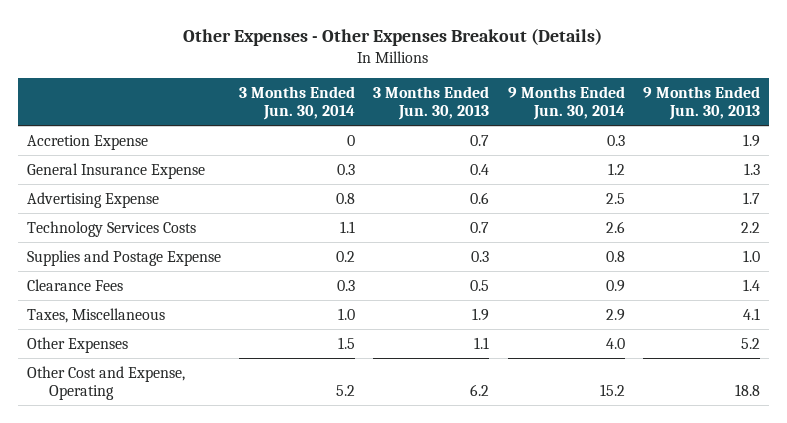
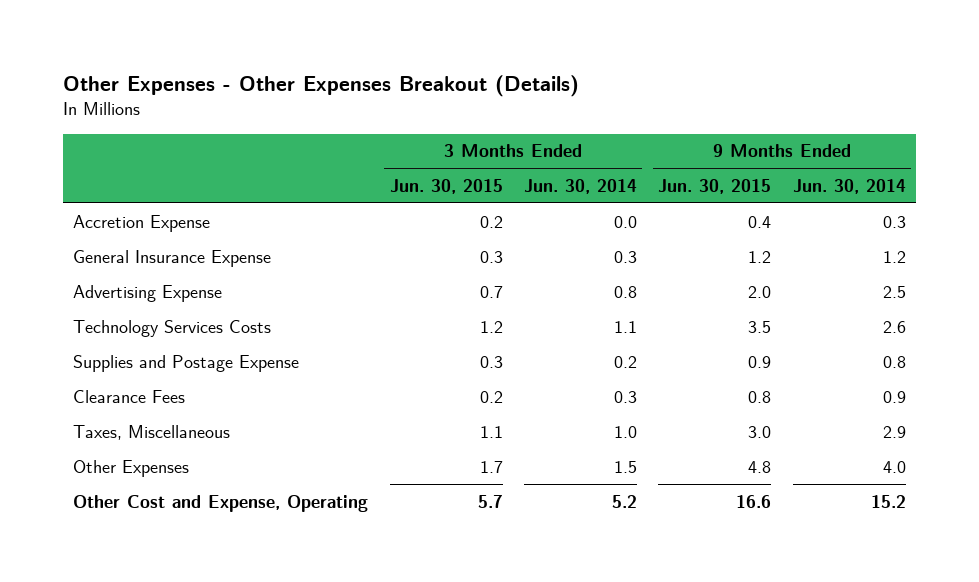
[373,85,490,120] 3 Months Ended Jun. 30, 2013 -> none
[642,85,760,120] 9 Months Ended Jun. 30, 2013 -> none
none -> [389,178,503,194] Jun. 30, 2015
none -> [658,178,772,194] Jun. 30, 2015
[347,134,356,146] 0 -> [613,215,637,228] 0.0

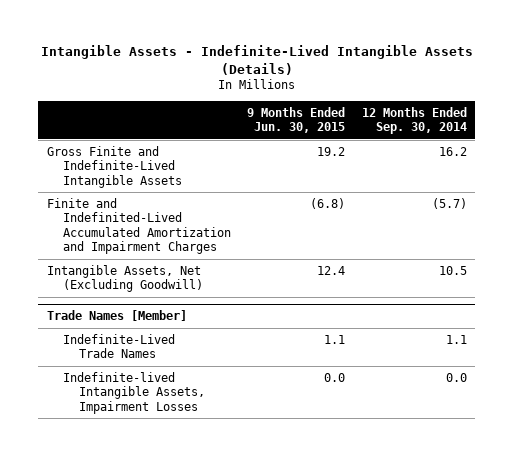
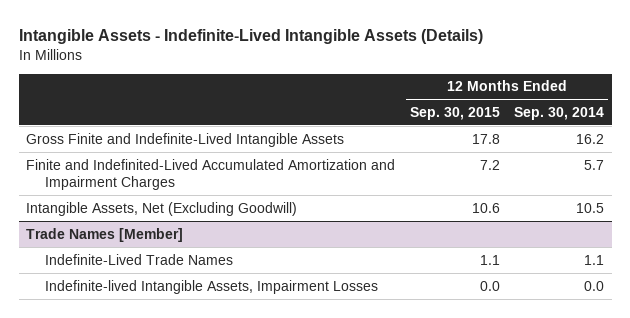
[247,106,346,134] 9 Months Ended Jun. 30, 2015 -> none
none -> [409,106,500,120] Sep. 30, 2015
[431,197,467,209] (5.7) -> [584,159,605,170] 5.7

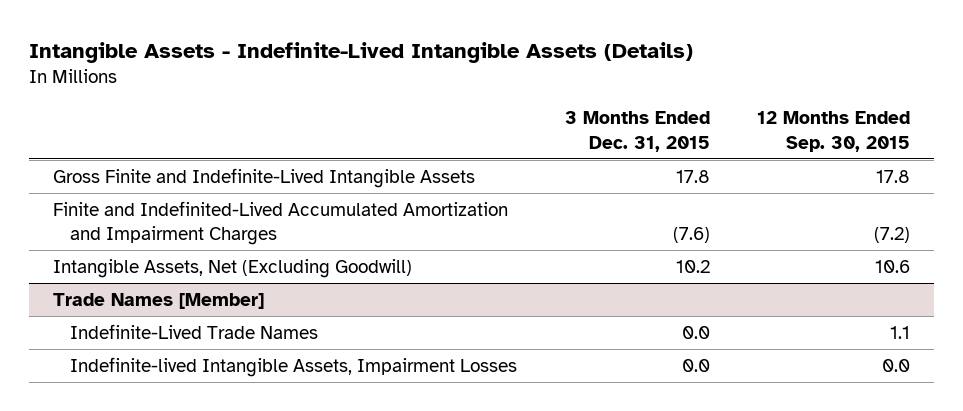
[514,106,605,120] Sep. 30, 2014 -> none
none -> [564,111,710,152] 3 Months Ended Dec. 31, 2015
[479,159,500,170] 7.2 -> [873,226,910,243] (7.2)

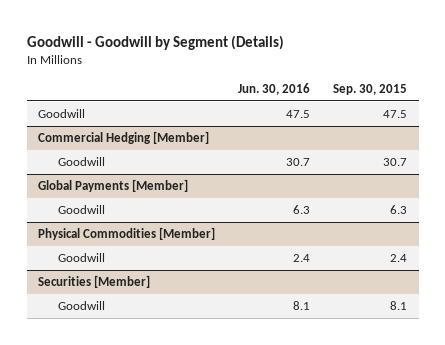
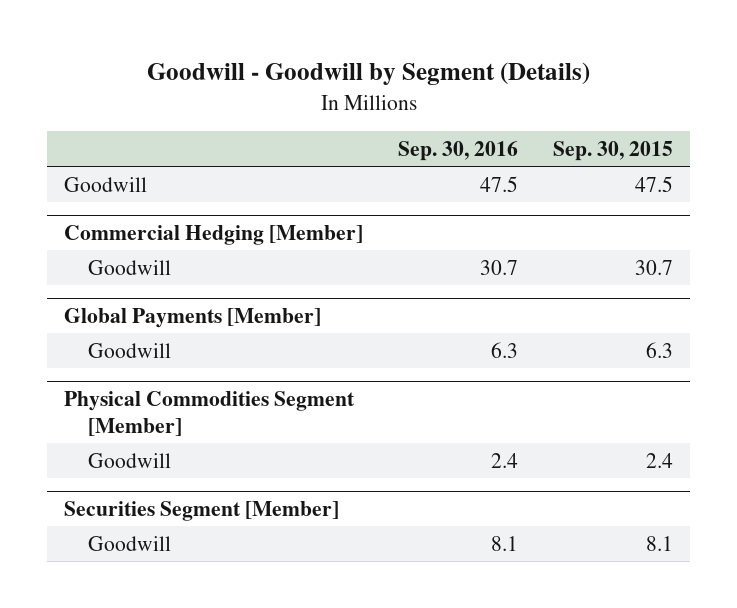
[238,83,311,96] Jun. 30, 2016 -> none
none -> [398,140,519,161] Sep. 30, 2016
[38,227,216,241] Physical Commodities [Member] -> [64,391,356,436] Physical Commodities Segment [Member]
[38,275,151,289] Securities [Member] -> [64,501,340,522] Securities Segment [Member]

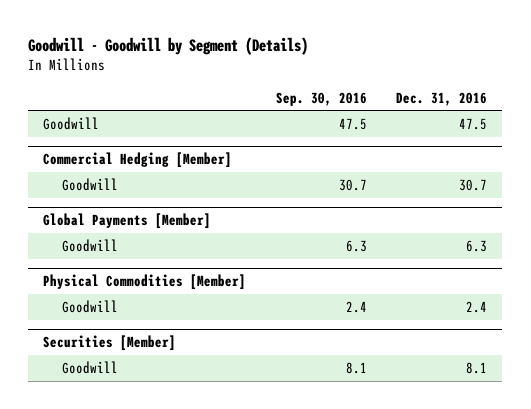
[552,140,673,161] Sep. 30, 2015 -> none
none -> [396,91,488,106] Dec. 31, 2016
[64,391,356,436] Physical Commodities Segment [Member] -> [43,273,247,290] Physical Commodities [Member]
[64,501,340,522] Securities Segment [Member] -> [43,334,177,351] Securities [Member]

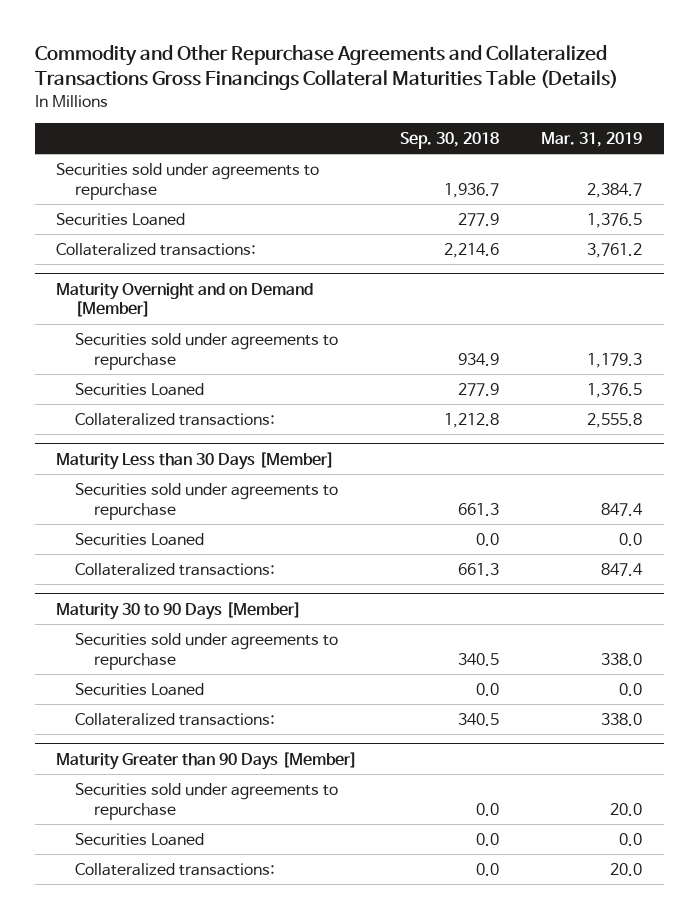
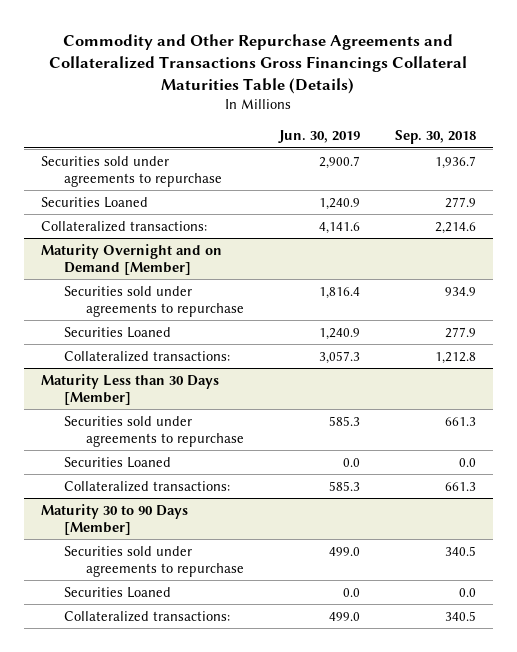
[541,131,643,147] Mar. 31, 2019 -> none
none -> [277,130,360,144] Jun. 30, 2019
[56,751,358,770] Maturity Greater than 90 Days [Member] -> none
[75,782,339,820] Securities sold under agreements to repurchase -> none
[75,832,205,846] Securities Loaned -> none
[75,862,276,876] Collateralized transactions: -> none

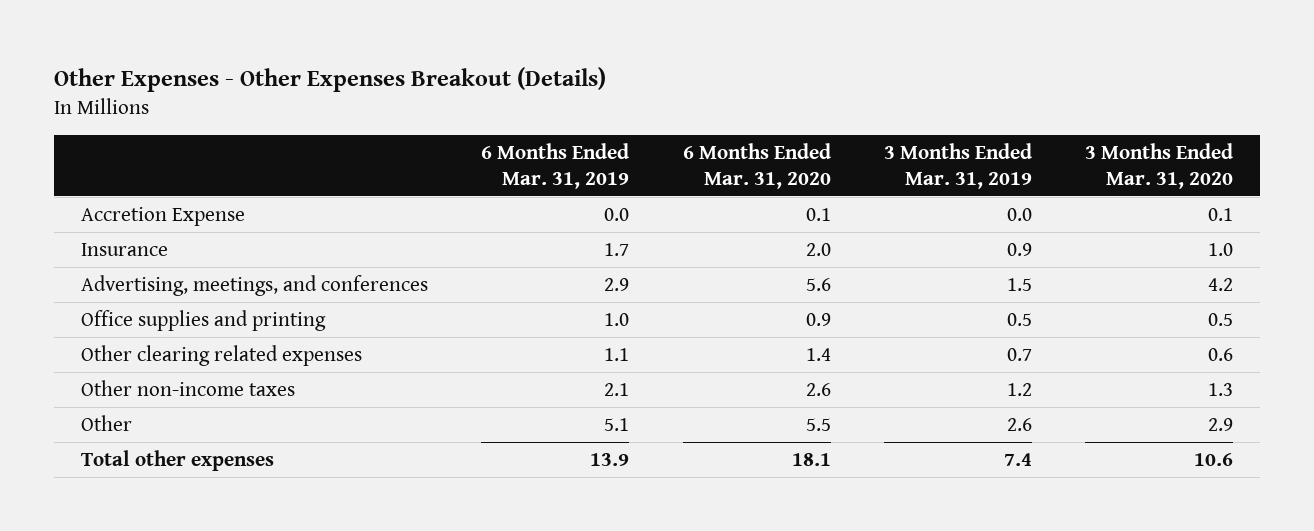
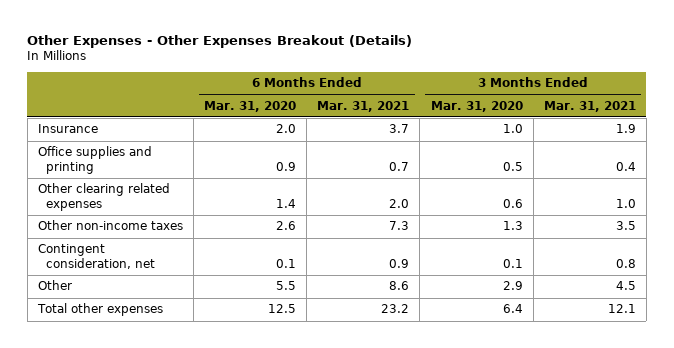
[481,142,630,189] 6 Months Ended Mar. 31, 2019 -> none
[883,142,1032,189] 3 Months Ended Mar. 31, 2019 -> none
none -> [317,100,410,112] Mar. 31, 2021
none -> [543,100,636,112] Mar. 31, 2021
[80,207,245,227] Accretion Expense -> none
[80,275,428,297] Advertising, meetings, and conferences -> none
none -> [37,244,156,269] Contingent consideration, net
[791,453,831,467] 18.1 -> [268,304,297,314] 12.5
[1194,453,1234,467] 10.6 -> [502,304,523,314] 6.4

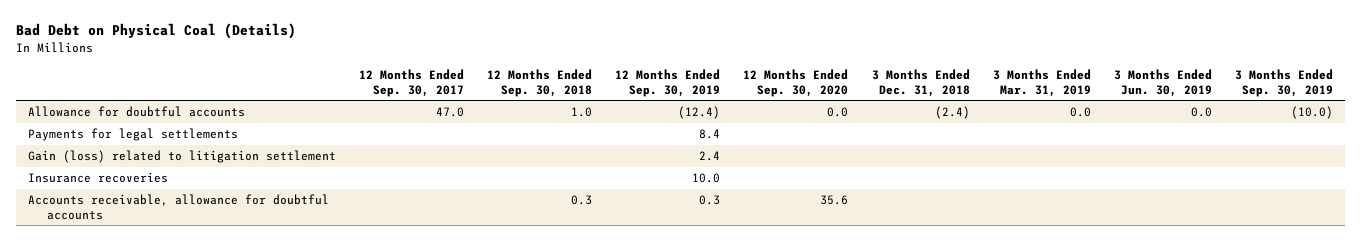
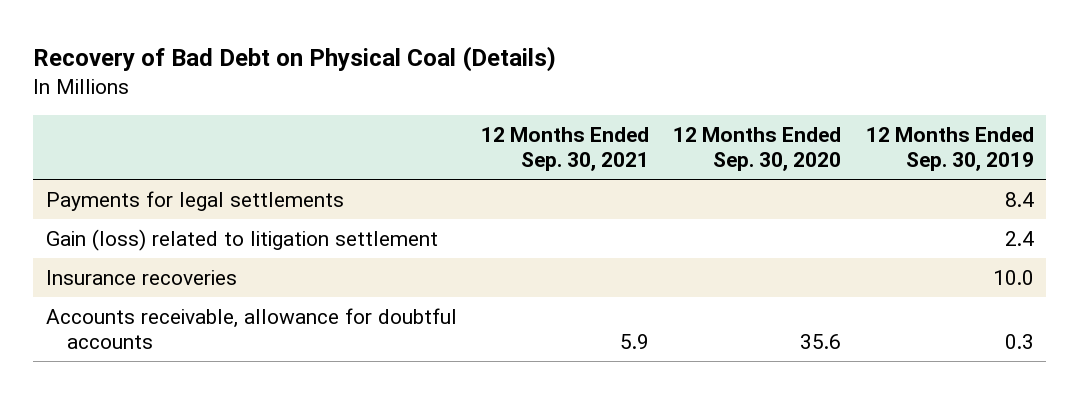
[16,23,297,40] Bad Debt on Physical Coal (Details) -> [33,45,557,72] Recovery of Bad Debt on Physical Coal (Details)
[359,69,465,97] 12 Months Ended Sep. 30, 2017 -> none
[487,69,593,97] 12 Months Ended Sep. 30, 2018 -> none
[871,69,970,97] 3 Months Ended Dec. 31, 2018 -> none
[992,69,1091,97] 3 Months Ended Mar. 31, 2019 -> none
[1113,69,1212,97] 3 Months Ended Jun. 30, 2019 -> none
[1235,69,1334,97] 3 Months Ended Sep. 30, 2019 -> none
none -> [480,127,649,172] 12 Months Ended Sep. 30, 2021
[27,106,245,118] Allowance for doubtful accounts -> none

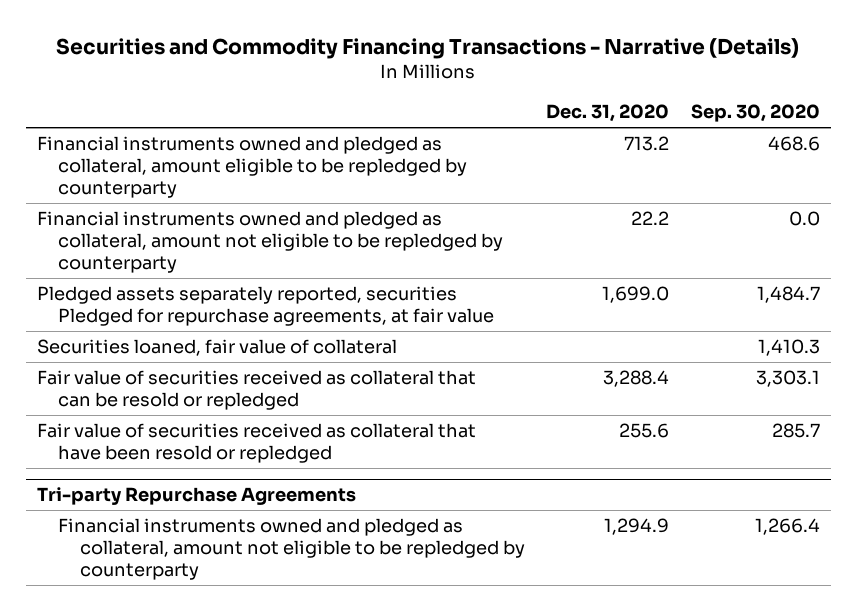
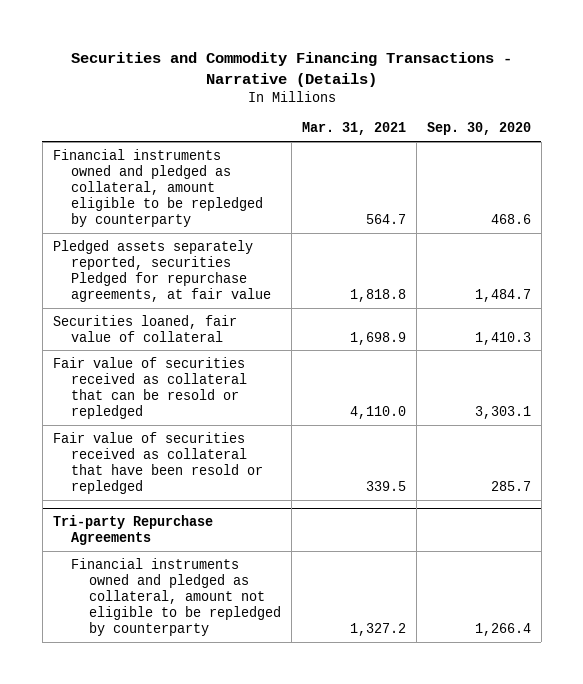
[546,104,670,123] Dec. 31, 2020 -> none
none -> [301,122,406,136] Mar. 31, 2021
[36,210,504,274] Financial instruments owned and pledged as collateral, amount not eligible to be repledged by counterparty -> none

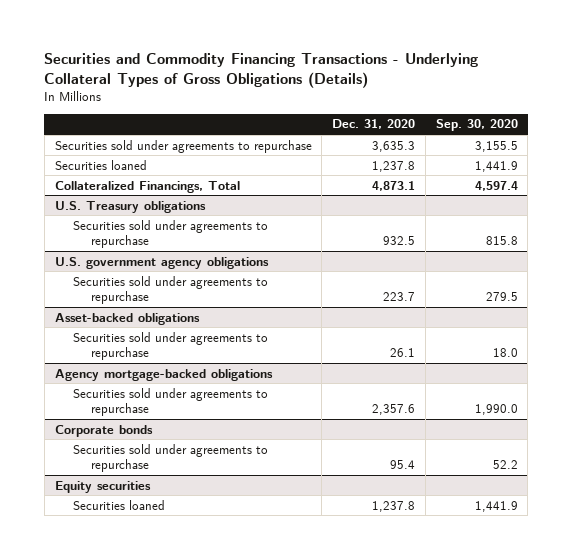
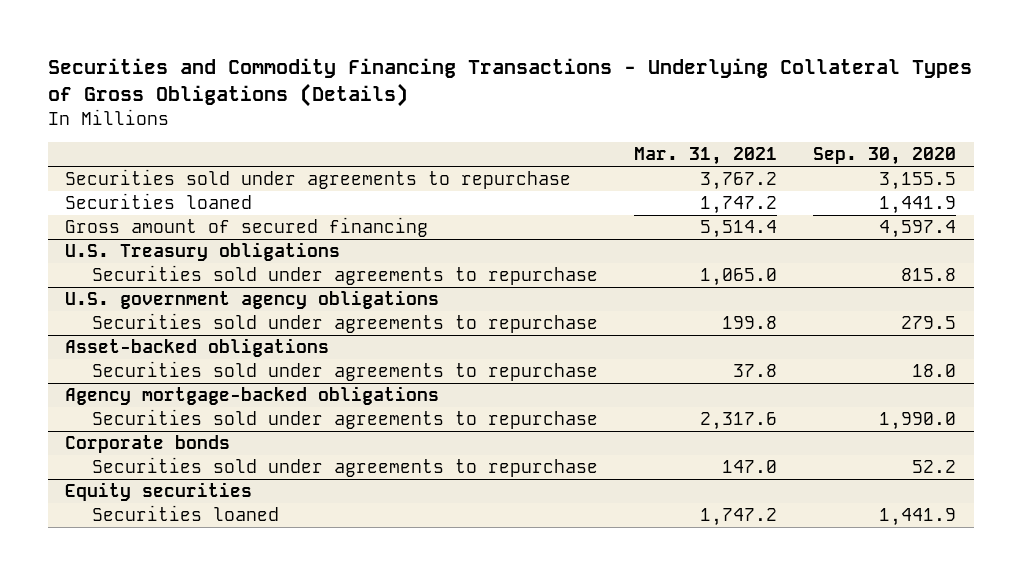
[332,119,416,130] Dec. 31, 2020 -> none
none -> [634,147,778,166] Mar. 31, 2021
[54,180,240,193] Collateralized Financings, Total -> [65,217,429,238] Gross amount of secured financing

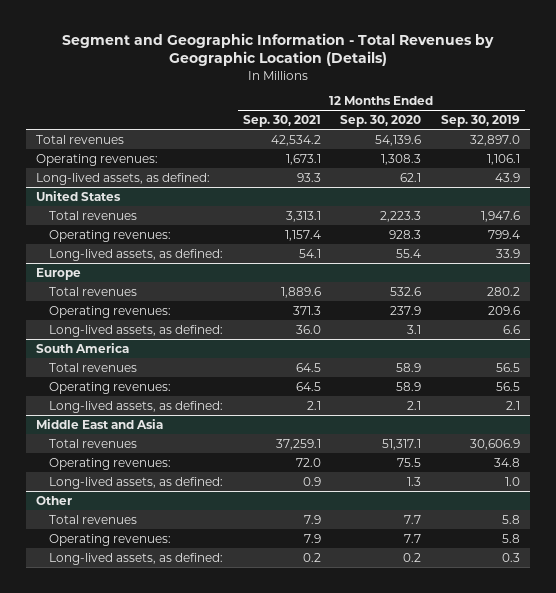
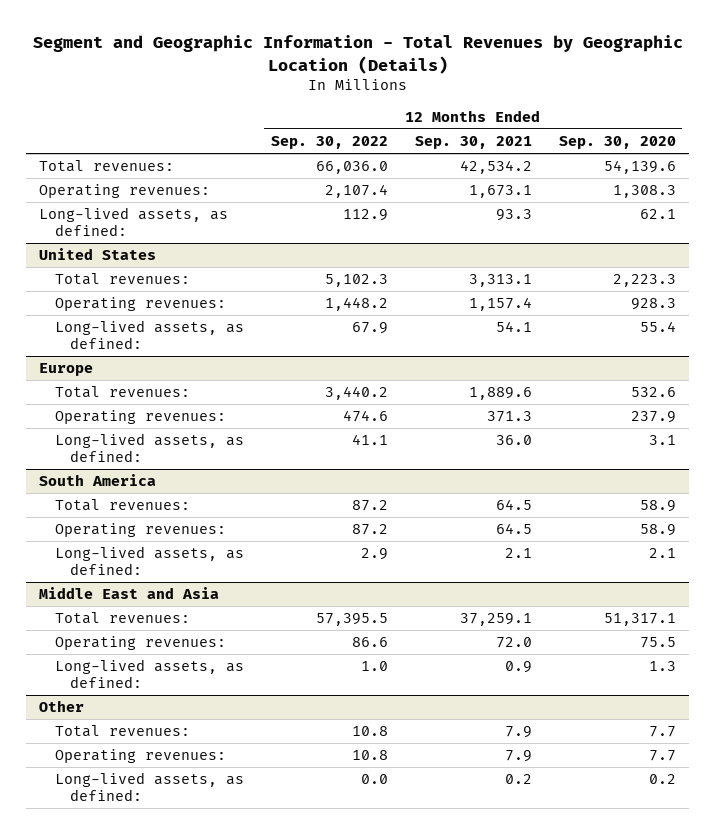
[440,115,520,128] Sep. 30, 2019 -> none
none -> [270,136,388,150] Sep. 30, 2022
[35,134,124,144] Total revenues -> [39,160,175,173] Total revenues:
[49,210,138,220] Total revenues -> [54,273,190,286] Total revenues:
[49,286,138,296] Total revenues -> [54,386,190,399] Total revenues:
[49,362,138,372] Total revenues -> [54,499,190,512] Total revenues:
[49,438,138,448] Total revenues -> [54,612,190,625] Total revenues:
[49,514,138,524] Total revenues -> [54,725,190,738] Total revenues:

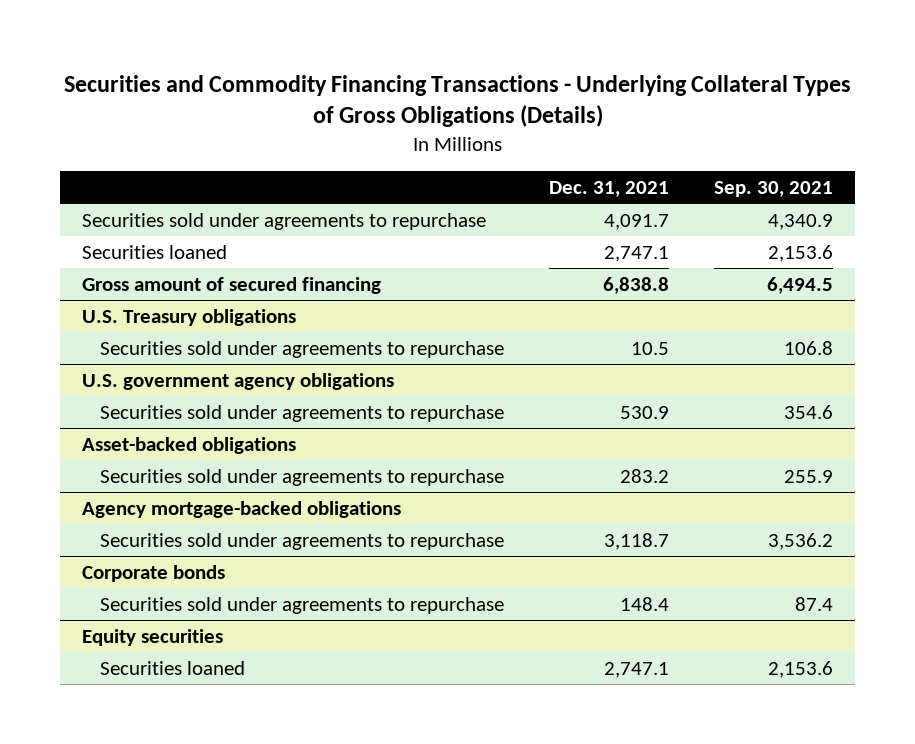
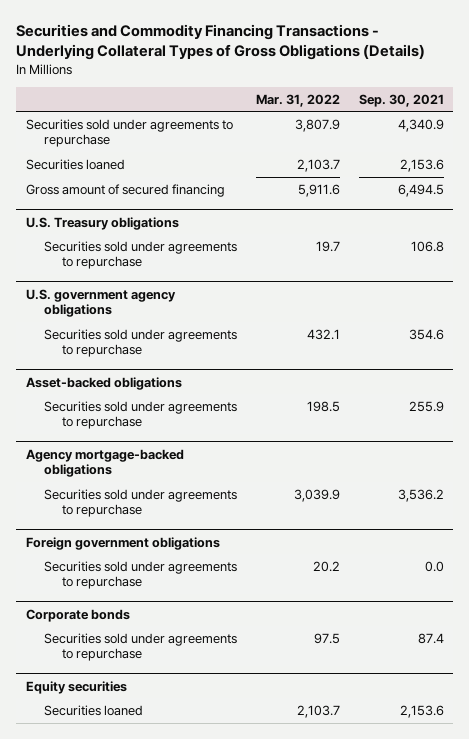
[548,180,669,197] Dec. 31, 2021 -> none
none -> [255,93,340,107] Mar. 31, 2022
none -> [25,536,220,550] Foreign government obligations
none -> [43,560,237,590] Securities sold under agreements to repurchase

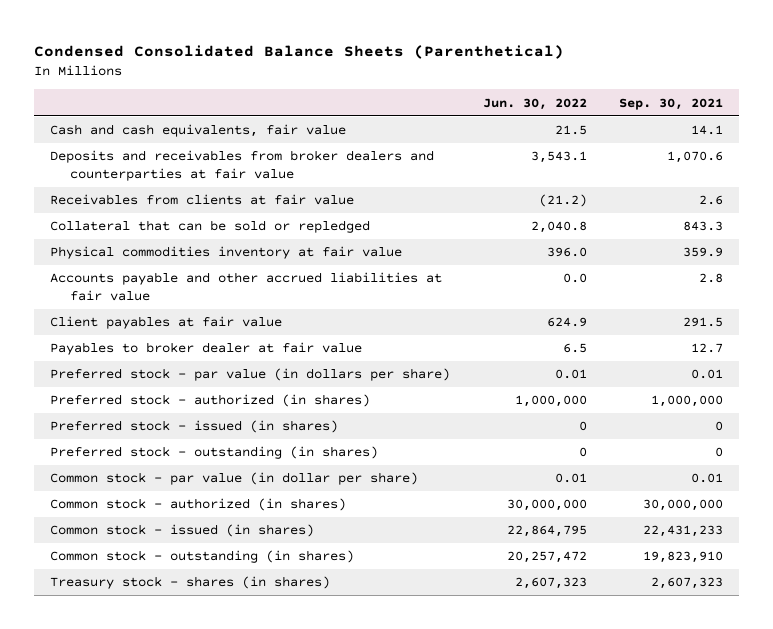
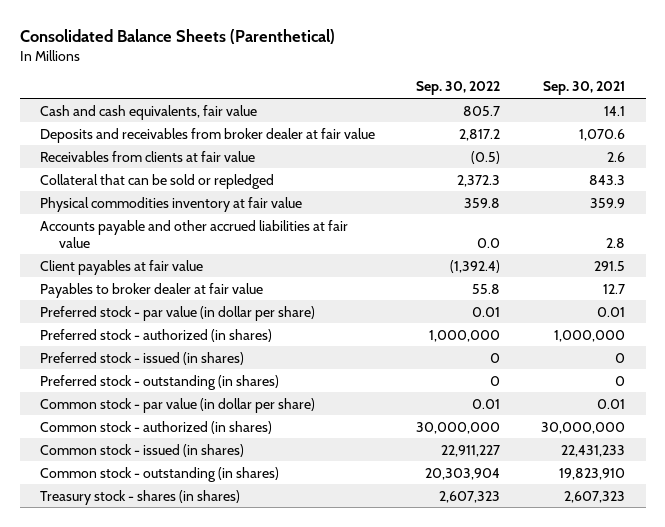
[34,45,565,60] Condensed Consolidated Balance Sheets (Parenthetical) -> [19,28,335,44] Consolidated Balance Sheets (Parenthetical)
[482,97,587,110] Jun. 30, 2022 -> none
none -> [416,81,501,96] Sep. 30, 2022
[50,150,435,181] Deposits and receivables from broker dealers and counterparties at fair value -> [40,127,376,143] Deposits and receivables from broker dealer at fair value
[50,368,451,382] Preferred stock - par value (in dollars per share) -> [40,305,316,321] Preferred stock - par value (in dollar per share)

